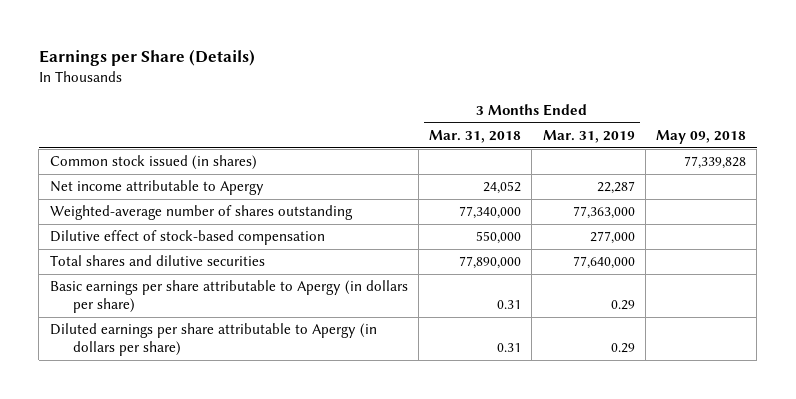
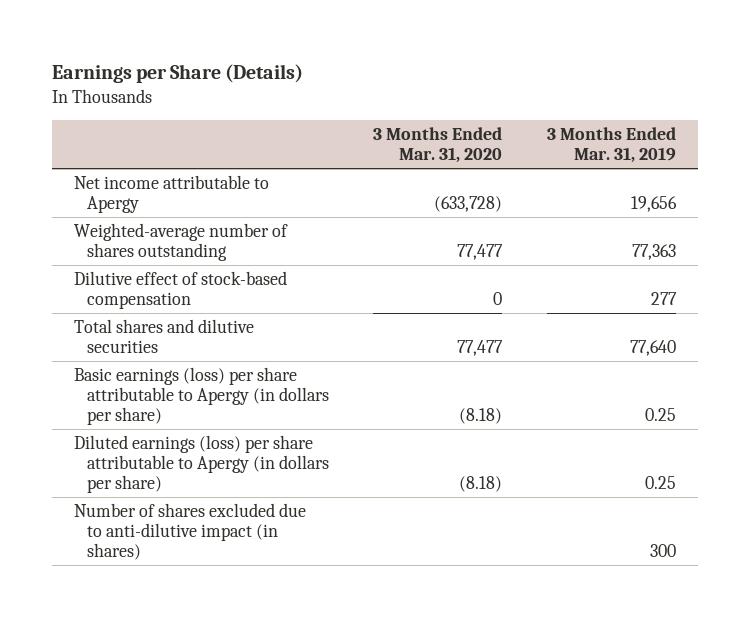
[429,129,522,143] Mar. 31, 2018 -> none
[655,129,746,144] May 09, 2018 -> none
none -> [373,127,503,164] 3 Months Ended Mar. 31, 2020
[49,155,257,171] Common stock issued (in shares) -> none
[596,181,635,195] 22,287 -> [630,195,677,212] 19,656
[572,206,635,220] 77,363,000 -> [631,243,676,260] 77,363
[589,231,635,245] 277,000 -> [650,291,677,305] 277
[572,256,635,270] 77,640,000 -> [629,339,676,356] 77,640
[49,280,408,314] Basic earnings per share attributable to Apergy (in dollars per share) -> [74,366,329,426] Basic earnings (loss) per share attributable to Apergy (in dollars per share)
[610,300,635,311] 0.29 -> [644,408,676,422] 0.25
[49,323,377,357] Diluted earnings per share attributable to Apergy (in dollars per share) -> [74,434,329,494] Diluted earnings (loss) per share attributable to Apergy (in dollars per share)
[610,343,635,354] 0.29 -> [644,476,676,490] 0.25
none -> [74,502,307,561] Number of shares excluded due to anti-dilutive impact (in shares)

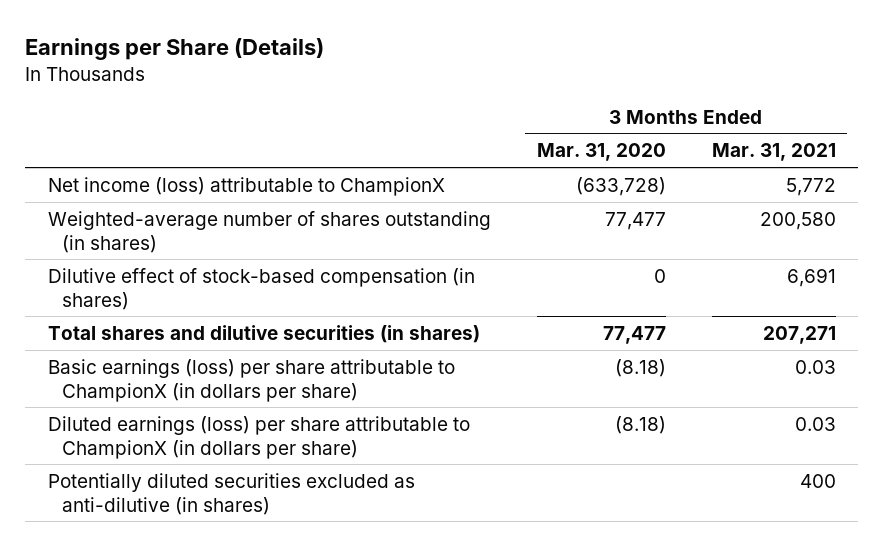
[546,127,676,164] 3 Months Ended Mar. 31, 2019 -> none
none -> [711,143,836,162] Mar. 31, 2021
[74,174,270,213] Net income attributable to Apergy -> [47,176,445,196] Net income (loss) attributable to ChampionX
[74,222,289,261] Weighted-average number of shares outstanding -> [47,210,491,253] Weighted-average number of shares outstanding (in shares)
[74,270,288,309] Dilutive effect of stock-based compensation -> [47,267,475,310] Dilutive effect of stock-based compensation (in shares)
[74,318,255,353] Total shares and dilutive securities -> [47,324,480,343] Total shares and dilutive securities (in shares)
[74,366,329,426] Basic earnings (loss) per share attributable to Apergy (in dollars per share) -> [47,358,455,402] Basic earnings (loss) per share attributable to ChampionX (in dollars per share)
[74,434,329,494] Diluted earnings (loss) per share attributable to Apergy (in dollars per share) -> [47,415,470,459] Diluted earnings (loss) per share attributable to ChampionX (in dollars per share)
[74,502,307,561] Number of shares excluded due to anti-dilutive impact (in shares) -> [47,472,415,515] Potentially diluted securities excluded as anti-dilutive (in shares)

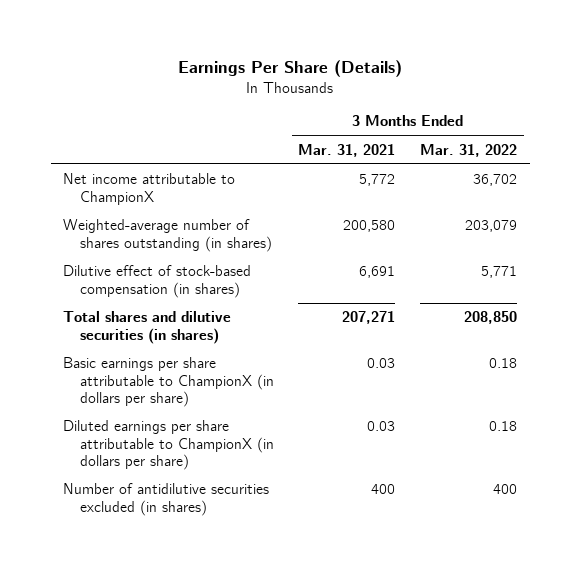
[24,37,324,60] Earnings per Share (Details) -> [178,60,403,78] Earnings Per Share (Details)
[536,143,666,162] Mar. 31, 2020 -> none
none -> [420,143,518,157] Mar. 31, 2022
[47,176,445,196] Net income (loss) attributable to ChampionX -> [63,173,236,205] Net income attributable to ChampionX
[47,358,455,402] Basic earnings (loss) per share attributable to ChampionX (in dollars per share) -> [63,357,274,407] Basic earnings per share attributable to ChampionX (in dollars per share)
[47,415,470,459] Diluted earnings (loss) per share attributable to ChampionX (in dollars per share) -> [63,420,274,470] Diluted earnings per share attributable to ChampionX (in dollars per share)
[47,472,415,515] Potentially diluted securities excluded as anti-dilutive (in shares) -> [63,483,270,516] Number of antidilutive securities excluded (in shares)

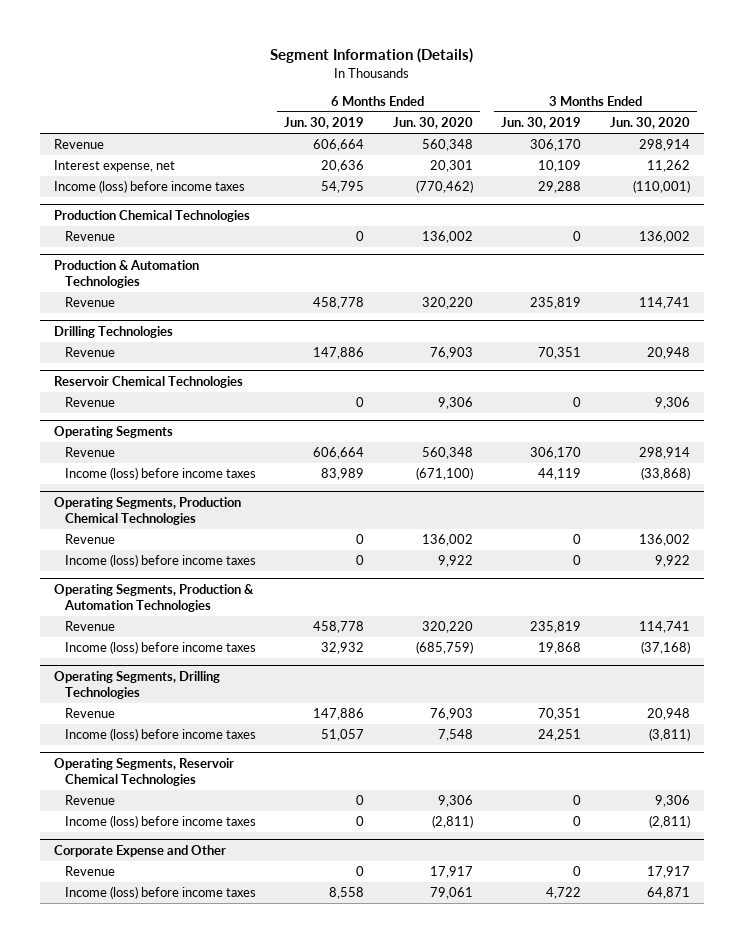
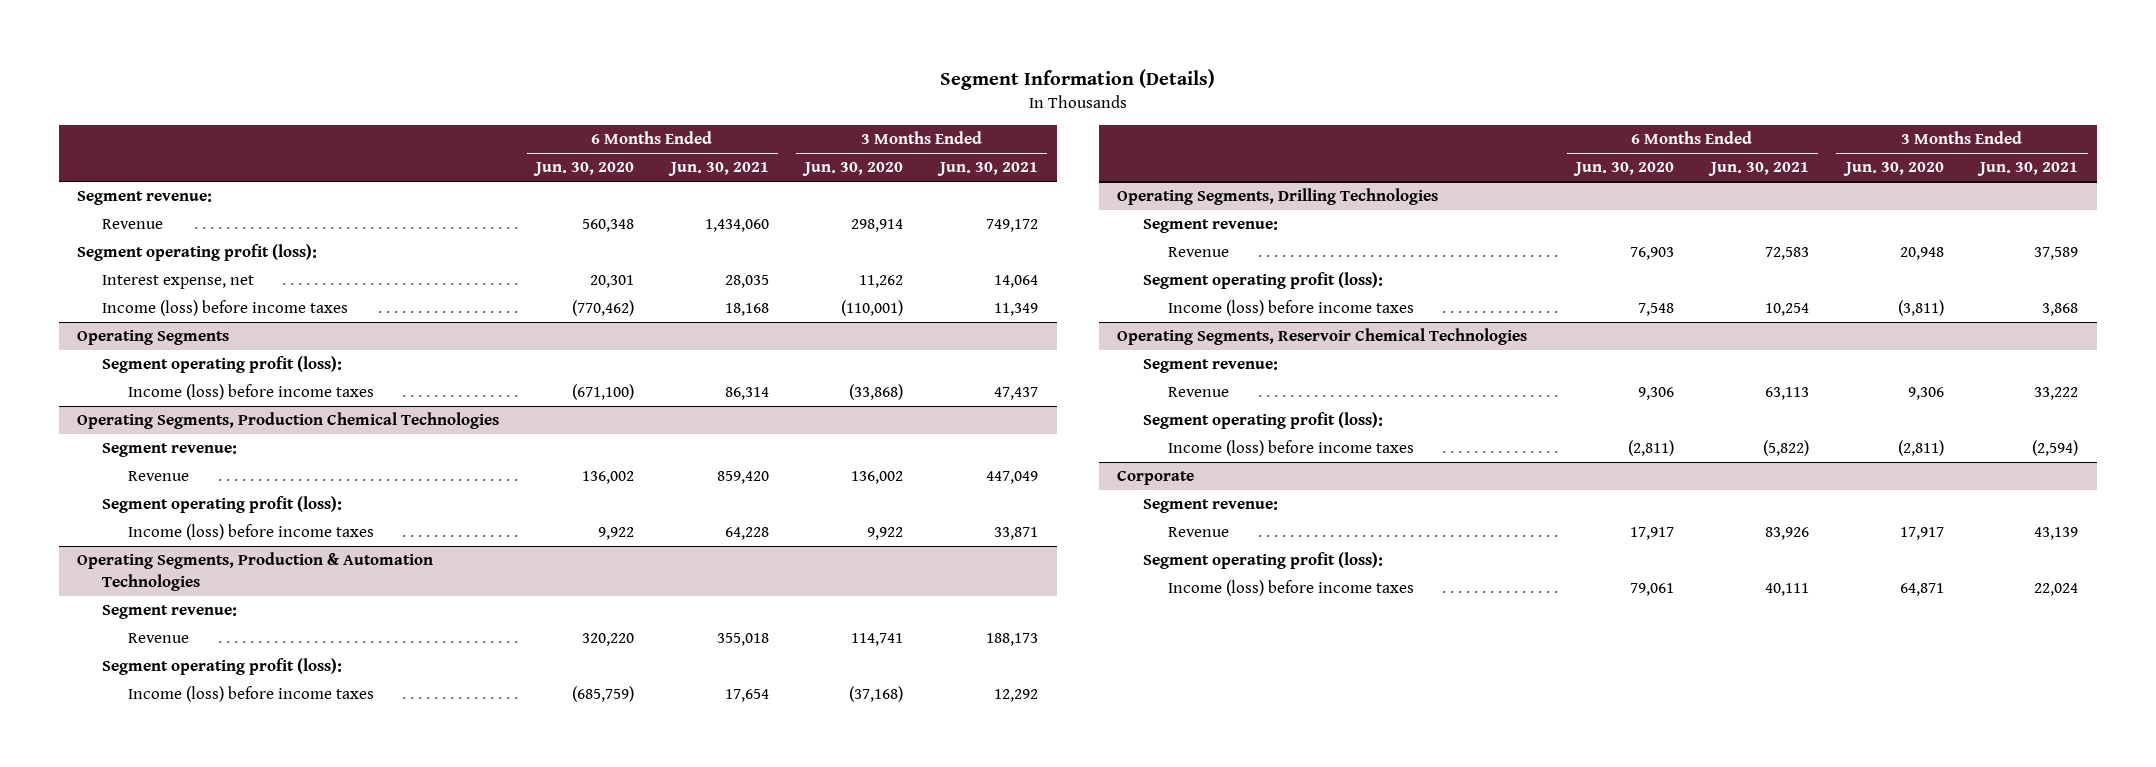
[284,117,365,130] Jun. 30, 2019 -> none
[501,117,582,130] Jun. 30, 2019 -> none
none -> [667,162,769,177] Jun. 30, 2021
none -> [937,162,1039,177] Jun. 30, 2021
none -> [77,191,213,206] Segment revenue:
none -> [77,244,318,262] Segment operating profit (loss):
[54,210,251,223] Production Chemical Technologies -> none
[64,231,115,242] Revenue -> none
[54,260,200,289] Production & Automation Technologies -> none
[64,297,115,308] Revenue -> none
[54,326,174,339] Drilling Technologies -> none
[64,347,115,358] Revenue -> none
[54,376,244,389] Reservoir Chemical Technologies -> none
[64,397,115,408] Revenue -> none
[64,447,115,458] Revenue -> none
none -> [102,356,343,374] Segment operating profit (loss):
none -> [102,443,238,458] Segment revenue:
none -> [102,496,343,514] Segment operating profit (loss):
none -> [102,605,238,620] Segment revenue:
none -> [102,658,343,676] Segment operating profit (loss):
none -> [1142,219,1278,234] Segment revenue:
none -> [1142,272,1383,290] Segment operating profit (loss):
none -> [1142,359,1278,374] Segment revenue:
none -> [1142,412,1383,430] Segment operating profit (loss):
[54,845,227,858] Corporate Expense and Other -> [1117,470,1195,486] Corporate
none -> [1142,499,1278,514] Segment revenue:
none -> [1142,552,1383,570] Segment operating profit (loss):

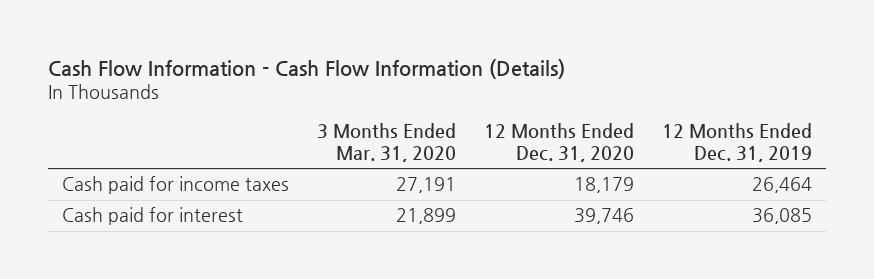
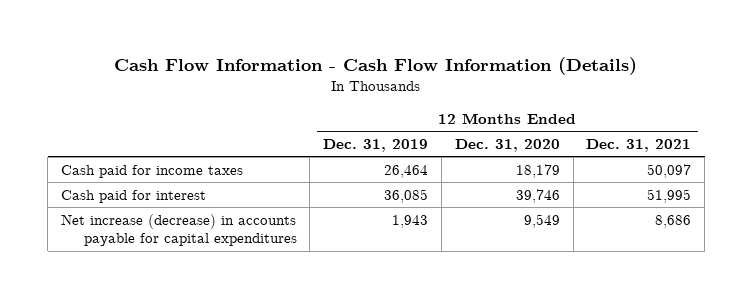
[316,122,456,162] 3 Months Ended Mar. 31, 2020 -> none
none -> [586,139,692,153] Dec. 31, 2021
none -> [60,213,297,247] Net increase (decrease) in accounts payable for capital expenditures

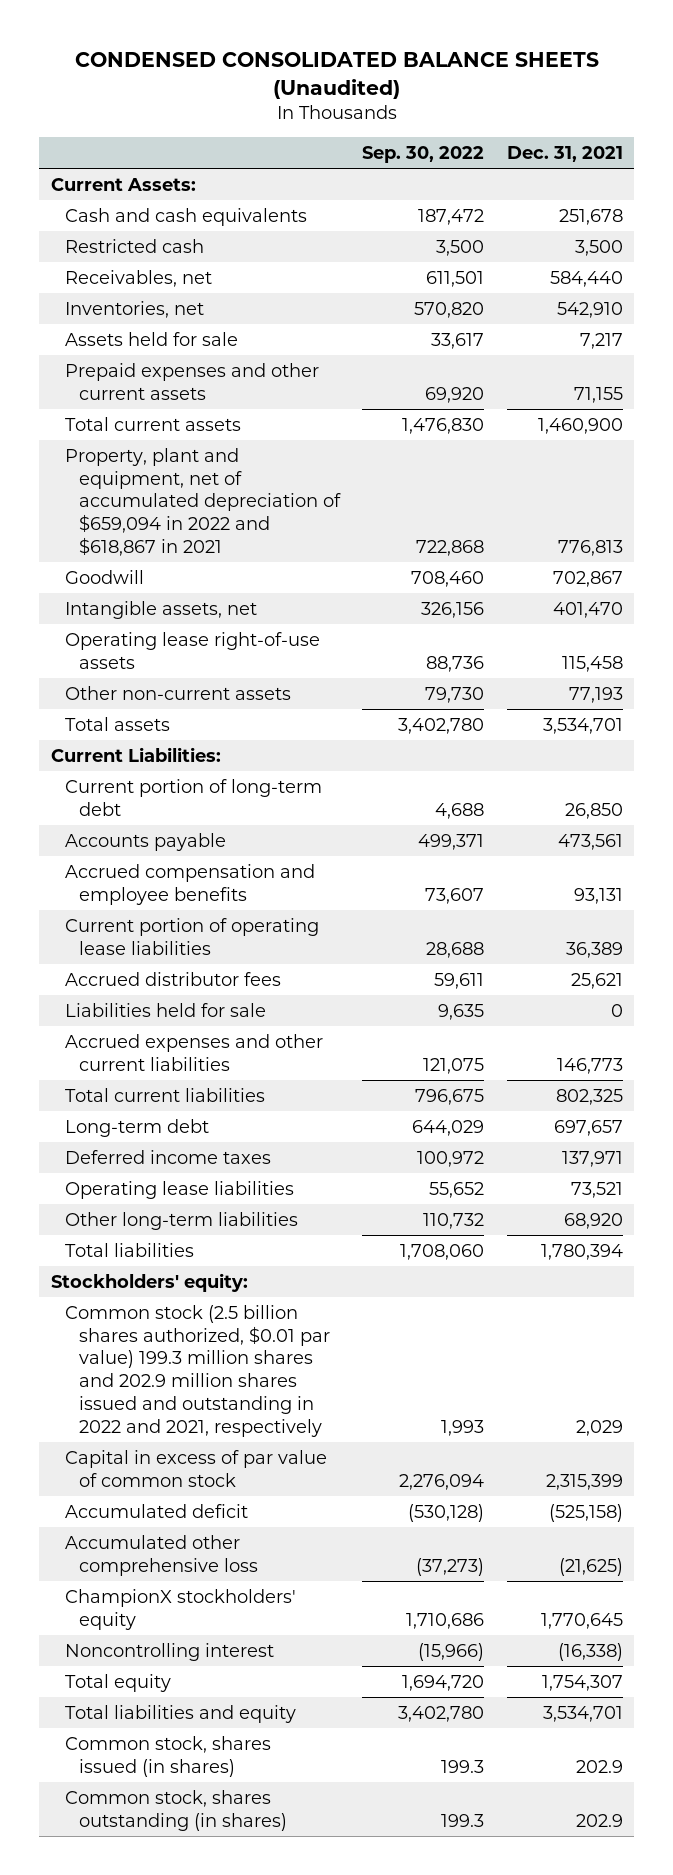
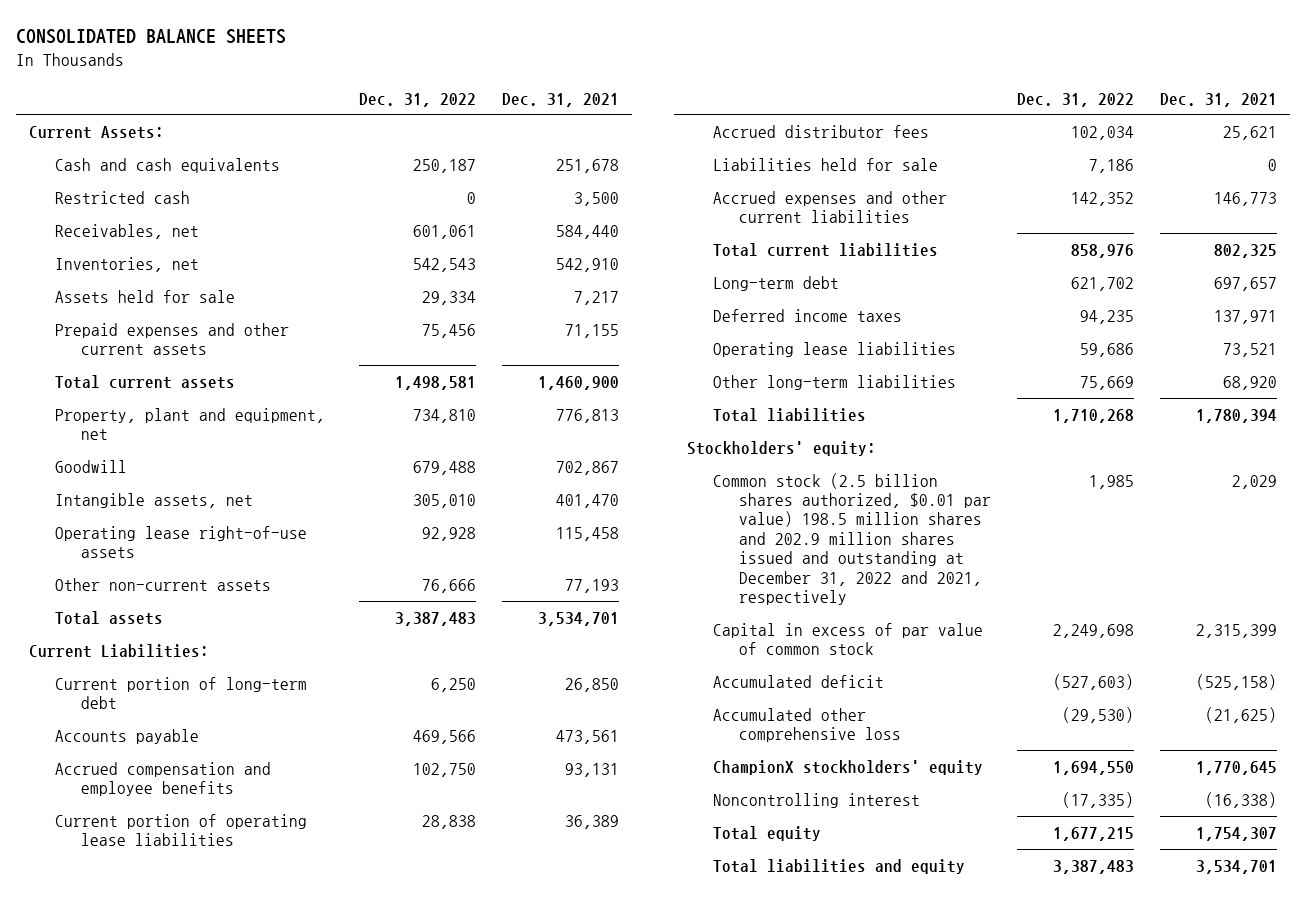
[74,52,599,99] CONDENSED CONSOLIDATED BALANCE SHEETS (Unaudited) -> [16,29,287,45] CONSOLIDATED BALANCE SHEETS
[362,145,485,163] Sep. 30, 2022 -> none
none -> [358,92,476,107] Dec. 31, 2022
[64,447,341,556] Property, plant and equipment, net of accumulated depreciation of $659,094 in 2022 and $618,867 in 2021 -> [54,407,325,441] Property, plant and equipment, net
[64,1304,330,1437] Common stock (2.5 billion shares authorized, $0.01 par value) 199.3 million shares and 202.9 million shares issued and outstanding in 2022 and 2021, respectively -> [712,472,991,605] Common stock (2.5 billion shares authorized, $0.01 par value) 198.5 million shares and 202.9 million shares issued and outstanding at December 31, 2022 and 2021, respectively
[64,1735,271,1777] Common stock, shares issued (in shares) -> none
[64,1789,287,1831] Common stock, shares outstanding (in shares) -> none

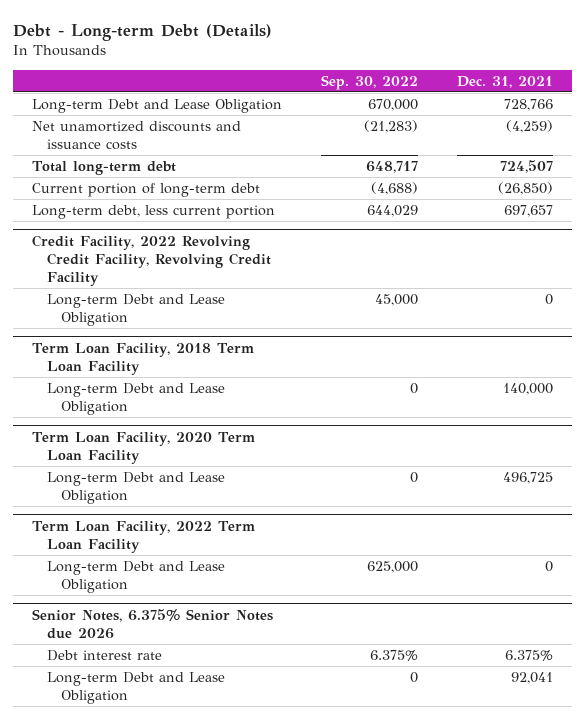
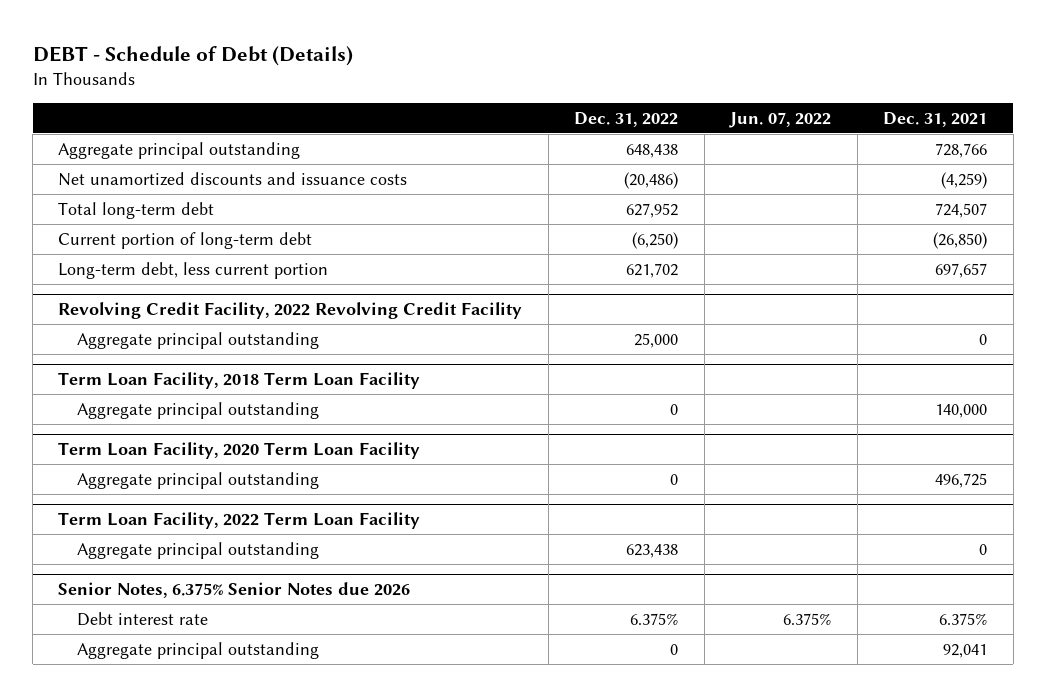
[13,23,273,41] Debt - Long-term Debt (Details) -> [32,45,353,66] DEBT - Schedule of Debt (Details)
[320,74,418,90] Sep. 30, 2022 -> none
none -> [574,111,679,127] Dec. 31, 2022
none -> [729,111,832,128] Jun. 07, 2022
[32,99,283,114] Long-term Debt and Lease Obligation -> [58,141,301,159] Aggregate principal outstanding
[32,235,271,286] Credit Facility, 2022 Revolving Credit Facility, Revolving Credit Facility -> [58,302,523,320] Revolving Credit Facility, 2022 Revolving Credit Facility
[46,294,225,326] Long-term Debt and Lease Obligation -> [77,331,320,349] Aggregate principal outstanding
[46,383,225,415] Long-term Debt and Lease Obligation -> [77,401,320,419] Aggregate principal outstanding
[46,472,225,504] Long-term Debt and Lease Obligation -> [77,471,320,489] Aggregate principal outstanding
[46,561,225,593] Long-term Debt and Lease Obligation -> [77,541,320,559] Aggregate principal outstanding
[46,672,225,704] Long-term Debt and Lease Obligation -> [77,641,320,659] Aggregate principal outstanding

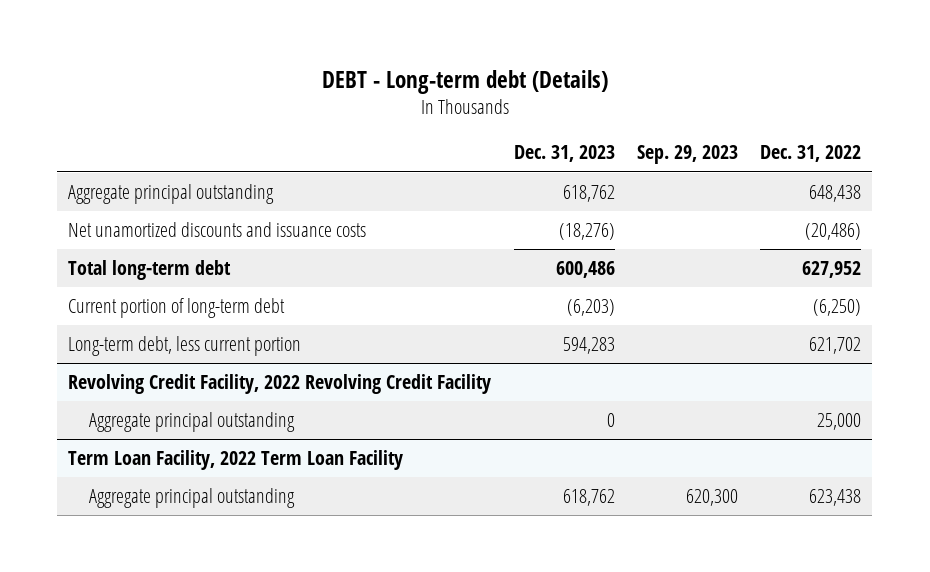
[32,45,353,66] DEBT - Schedule of Debt (Details) -> [321,69,608,94] DEBT - Long-term debt (Details)
[729,111,832,128] Jun. 07, 2022 -> none
[883,111,988,127] Dec. 31, 2021 -> none
none -> [513,145,615,163] Dec. 31, 2023
none -> [636,145,738,165] Sep. 29, 2023
[58,372,421,390] Term Loan Facility, 2018 Term Loan Facility -> none
[77,401,320,419] Aggregate principal outstanding -> none
[58,442,421,460] Term Loan Facility, 2020 Term Loan Facility -> none
[77,471,320,489] Aggregate principal outstanding -> none
[58,582,411,599] Senior Notes, 6.375% Senior Notes due 2026 -> none
[77,611,209,626] Debt interest rate -> none
[77,641,320,659] Aggregate principal outstanding -> none

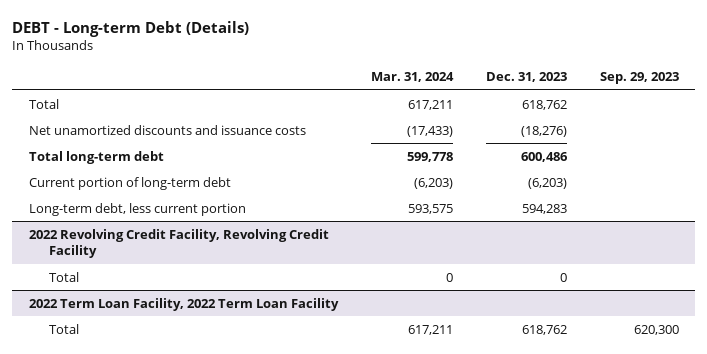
[321,69,608,94] DEBT - Long-term debt (Details) -> [12,20,250,37] DEBT - Long-term Debt (Details)
[760,145,862,163] Dec. 31, 2022 -> none
none -> [370,72,454,83] Mar. 31, 2024
[68,184,275,205] Aggregate principal outstanding -> [28,98,59,109] Total
[68,374,492,395] Revolving Credit Facility, 2022 Revolving Credit Facility -> [28,228,329,259] 2022 Revolving Credit Facility, Revolving Credit Facility
[88,412,295,433] Aggregate principal outstanding -> [49,271,80,282] Total
[68,450,404,471] Term Loan Facility, 2022 Term Loan Facility -> [28,297,339,311] 2022 Term Loan Facility, 2022 Term Loan Facility
[88,488,295,509] Aggregate principal outstanding -> [49,323,80,334] Total

